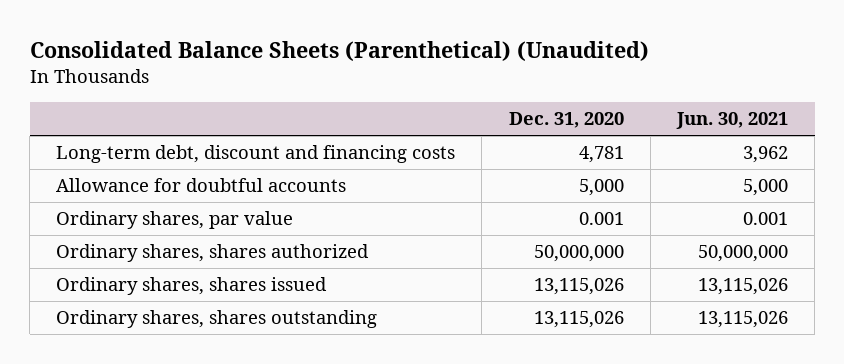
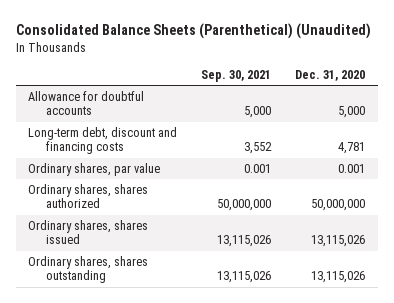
[676,112,789,130] Jun. 30, 2021 -> none
none -> [201,70,272,83] Sep. 30, 2021
[56,145,456,164] Long-term debt, discount and financing costs -> [28,126,178,155] Long-term debt, discount and financing costs

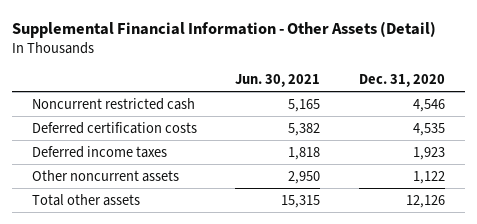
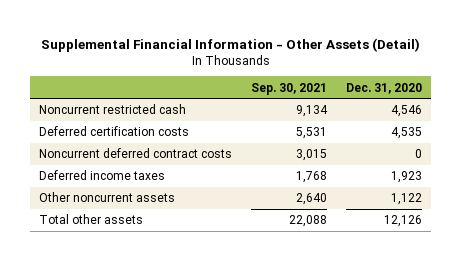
[235,74,321,88] Jun. 30, 2021 -> none
none -> [251,82,328,95] Sep. 30, 2021
none -> [39,148,233,159] Noncurrent deferred contract costs

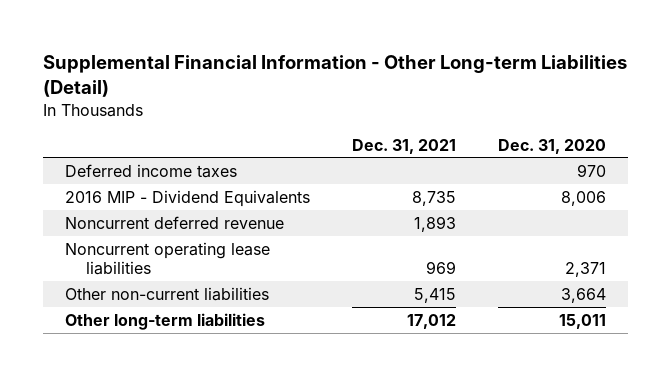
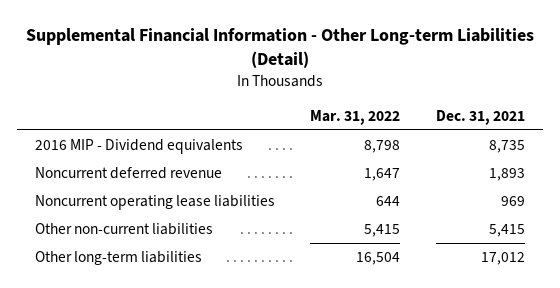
[498,138,607,154] Dec. 31, 2020 -> none
none -> [310,109,401,125] Mar. 31, 2022
[64,163,237,178] Deferred income taxes -> none
[64,189,310,207] 2016 MIP - Dividend Equivalents -> [35,138,244,154] 2016 MIP - Dividend equivalents

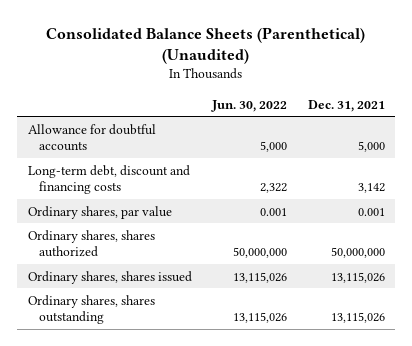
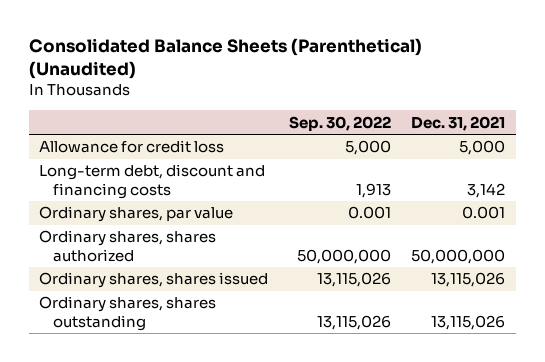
[211,99,288,112] Jun. 30, 2022 -> none
none -> [288,115,391,131] Sep. 30, 2022
[27,123,156,151] Allowance for doubtful accounts -> [39,140,225,154] Allowance for credit loss

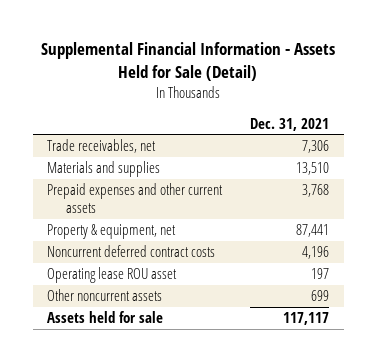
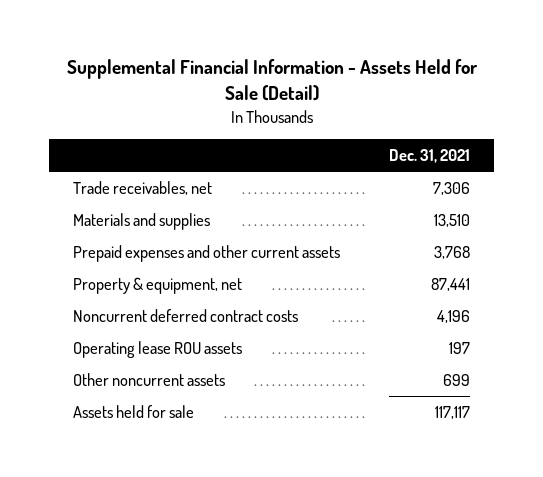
[46,267,177,284] Operating lease ROU asset -> [73,341,243,359] Operating lease ROU assets

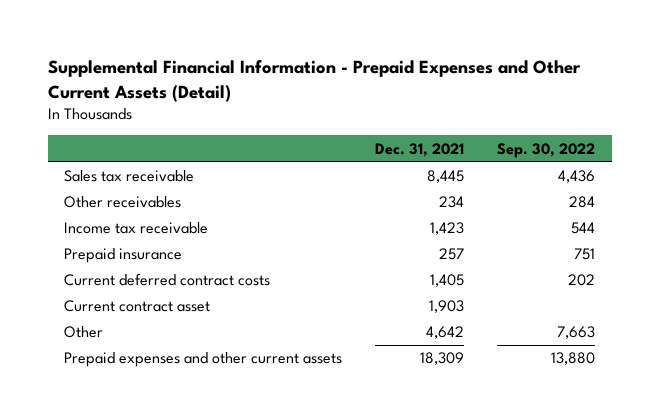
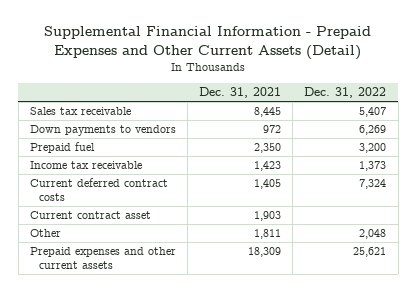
[497,142,596,158] Sep. 30, 2022 -> none
none -> [304,86,387,98] Dec. 31, 2022
[64,196,182,209] Other receivables -> none
none -> [29,125,176,137] Down payments to vendors
none -> [29,142,95,154] Prepaid fuel
[64,248,183,264] Prepaid insurance -> none
[426,326,465,340] 4,642 -> [254,229,282,240] 1,811

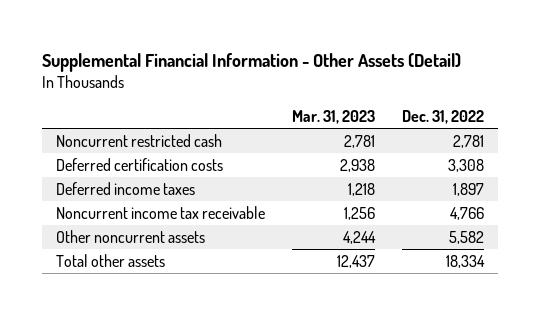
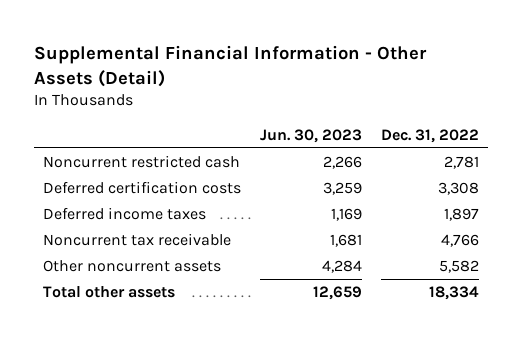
[291,110,375,125] Mar. 31, 2023 -> none
none -> [259,128,362,143] Jun. 30, 2023
[55,205,265,219] Noncurrent income tax receivable -> [43,233,232,247] Noncurrent tax receivable

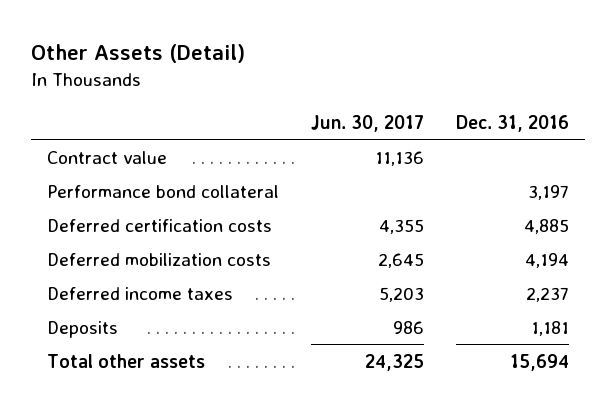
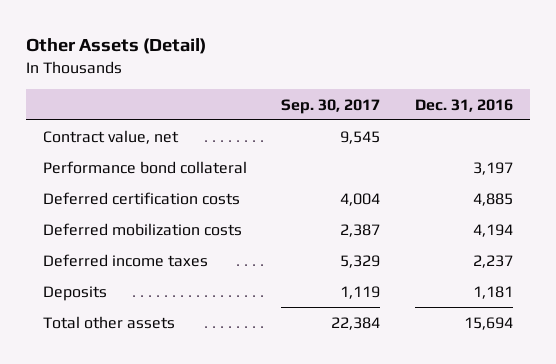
[310,114,424,132] Jun. 30, 2017 -> none
none -> [281,98,381,114] Sep. 30, 2017
[46,150,167,164] Contract value -> [42,129,179,144] Contract value, net

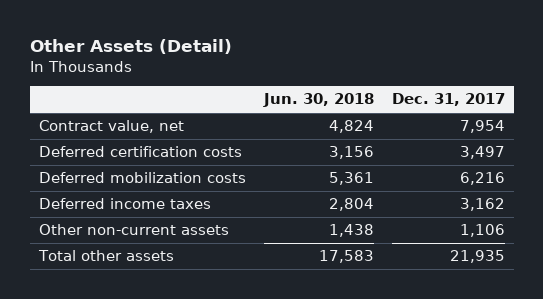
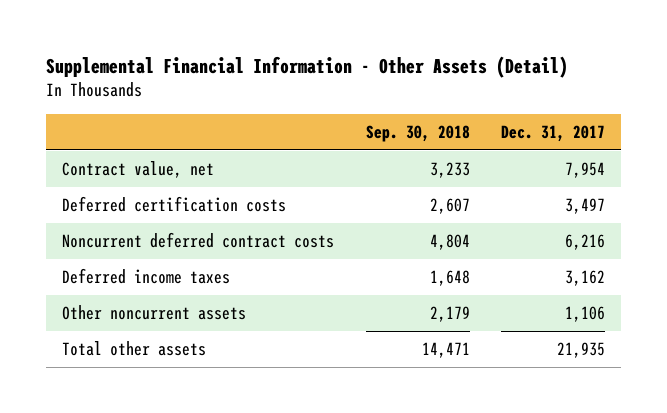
[29,39,232,55] Other Assets (Detail) -> [45,55,568,78] Supplemental Financial Information - Other Assets (Detail)
[262,93,374,108] Jun. 30, 2018 -> none
none -> [365,124,470,142] Sep. 30, 2018
[38,172,246,184] Deferred mobilization costs -> [61,231,334,248] Noncurrent deferred contract costs
[38,224,229,236] Other non-current assets -> [61,304,246,320] Other noncurrent assets

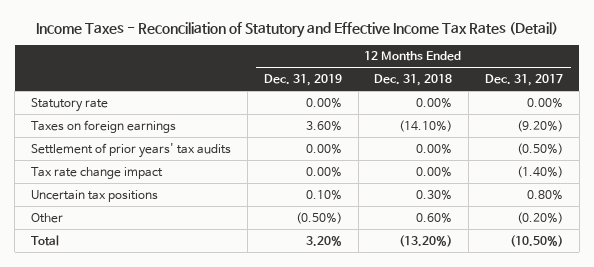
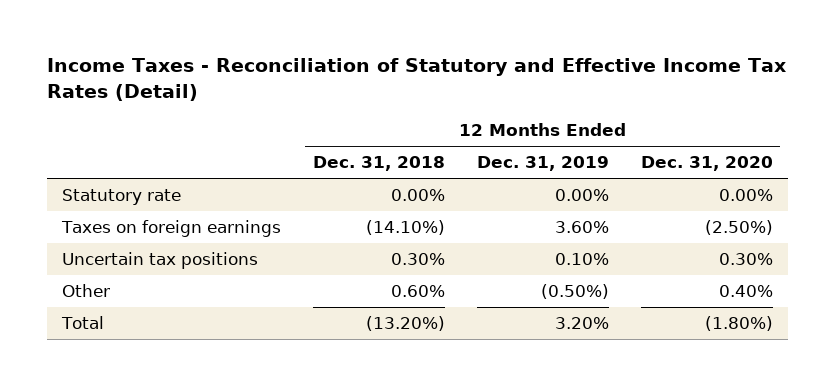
[485,74,564,87] Dec. 31, 2017 -> none
none -> [640,156,773,172] Dec. 31, 2020
[31,142,232,158] Settlement of prior years' tax audits -> none
[31,166,164,179] Tax rate change impact -> none

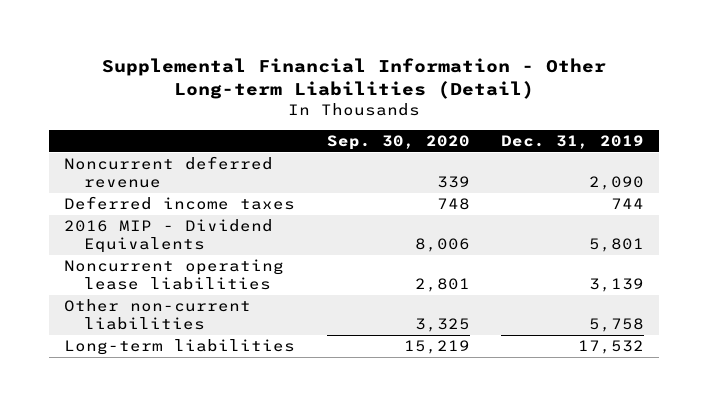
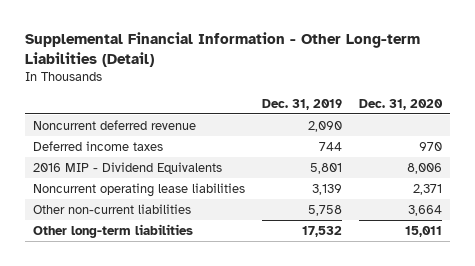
[326,134,470,150] Sep. 30, 2020 -> none
none -> [358,98,443,110] Dec. 31, 2020
[64,339,296,356] Long-term liabilities -> [33,223,194,238] Other long-term liabilities

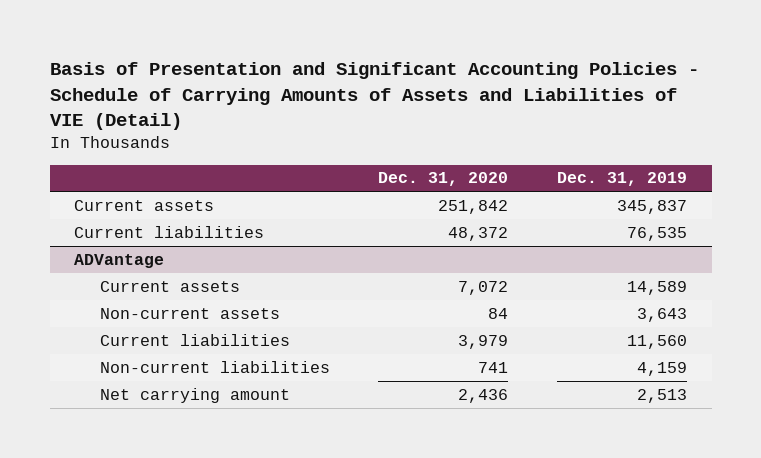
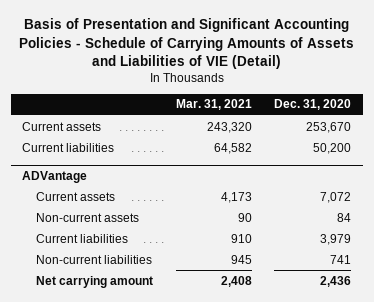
[557,172,688,187] Dec. 31, 2019 -> none
none -> [175,99,252,111] Mar. 31, 2021
[438,199,509,214] 251,842 -> [306,121,352,133] 253,670
[448,226,509,241] 48,372 -> [313,142,352,154] 50,200

